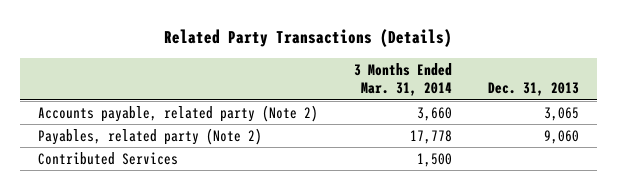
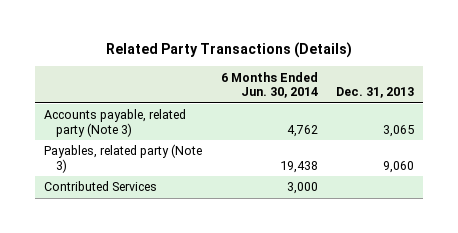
[353,62,452,97] 3 Months Ended Mar. 31, 2014 -> none
none -> [220,71,318,99] 6 Months Ended Jun. 30, 2014
[37,104,318,122] Accounts payable, related party (Note 2) -> [44,109,187,137] Accounts payable, related party (Note 3)
[37,127,262,145] Payables, related party (Note 2) -> [44,144,203,173] Payables, related party (Note 3)

